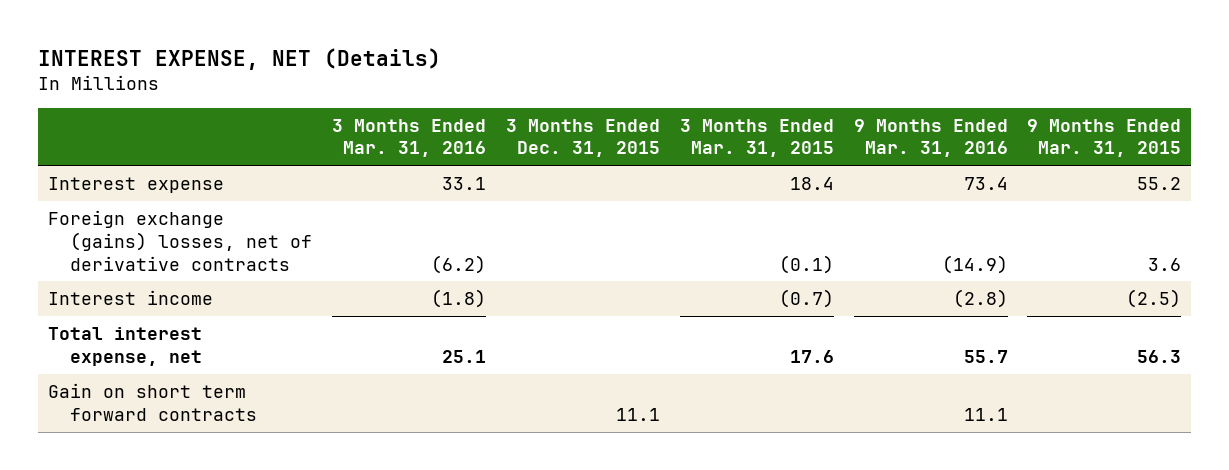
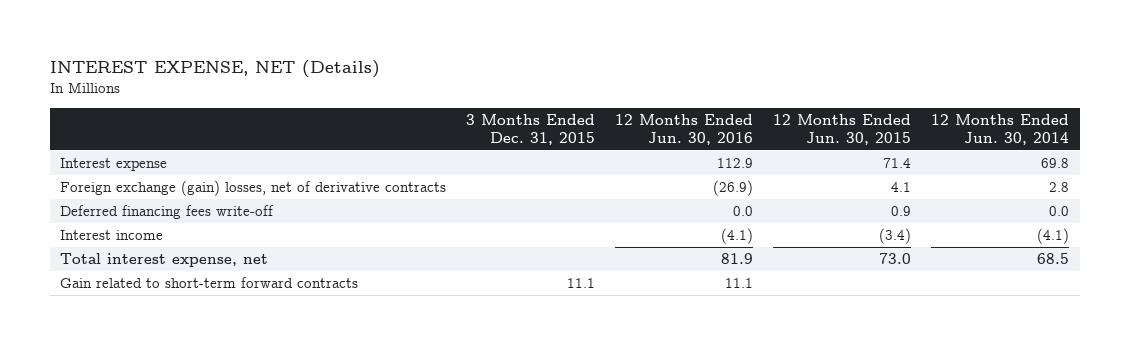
[332,118,487,158] 3 Months Ended Mar. 31, 2016 -> none
[679,118,834,158] 3 Months Ended Mar. 31, 2015 -> none
[853,118,1008,158] 9 Months Ended Mar. 31, 2016 -> none
[1027,118,1182,158] 9 Months Ended Mar. 31, 2015 -> none
none -> [615,113,754,146] 12 Months Ended Jun. 30, 2016
none -> [773,113,912,146] 12 Months Ended Jun. 30, 2015
none -> [931,113,1070,146] 12 Months Ended Jun. 30, 2014
[47,209,313,271] Foreign exchange (gains) losses, net of derivative contracts -> [60,180,447,197] Foreign exchange (gain) losses, net of derivative contracts
none -> [60,205,275,220] Deferred financing fees write-off
[47,382,258,421] Gain on short term forward contracts -> [60,277,359,289] Gain related to short-term forward contracts

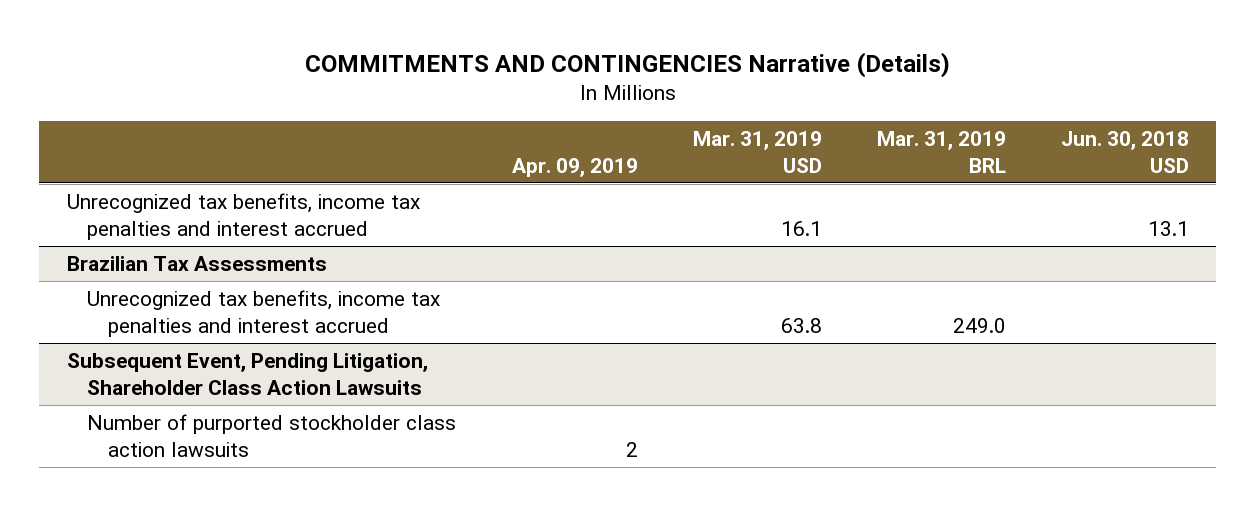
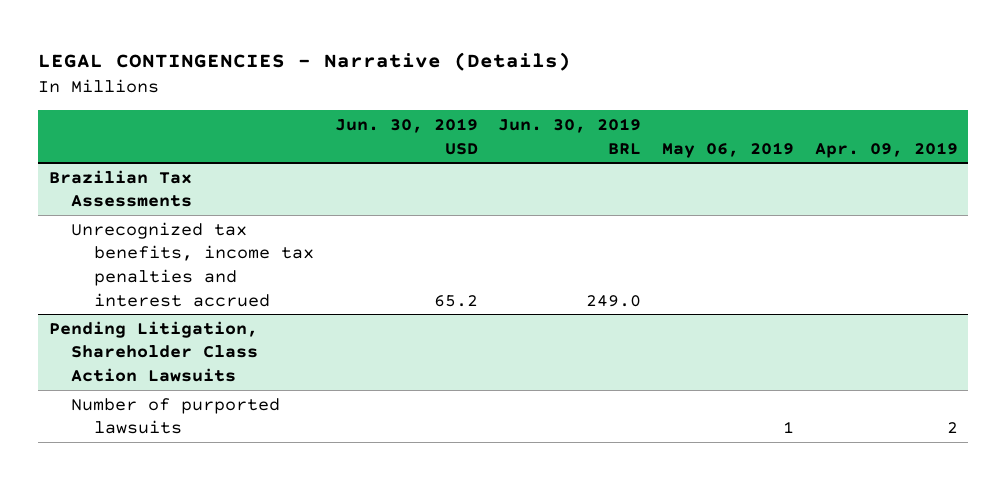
[304,51,950,78] COMMITMENTS AND CONTINGENCIES Narrative (Details) -> [38,52,572,72] LEGAL CONTINGENCIES - Narrative (Details)
[692,131,822,173] Mar. 31, 2019 USD -> none
[876,131,1006,173] Mar. 31, 2019 BRL -> none
[1060,131,1189,173] Jun. 30, 2018 USD -> none
none -> [334,117,478,155] Jun. 30, 2019 USD
none -> [498,117,642,155] Jun. 30, 2019 BRL
none -> [662,141,795,158] May 06, 2019
[66,192,420,240] Unrecognized tax benefits, income tax penalties and interest accrued -> none
[66,352,428,395] Subsequent Event, Pending Litigation, Shareholder Class Action Lawsuits -> [48,320,259,383] Pending Litigation, Shareholder Class Action Lawsuits
[87,413,457,457] Number of purported stockholder class action lawsuits -> [71,397,281,435] Number of purported lawsuits

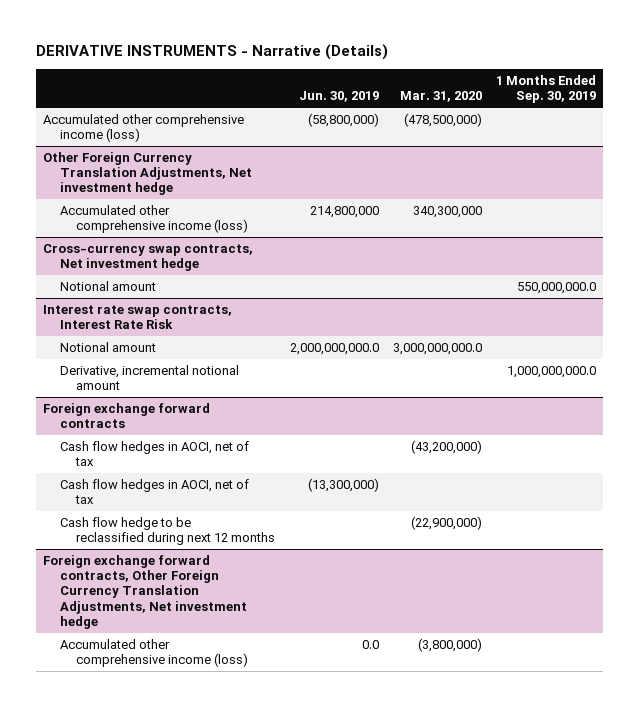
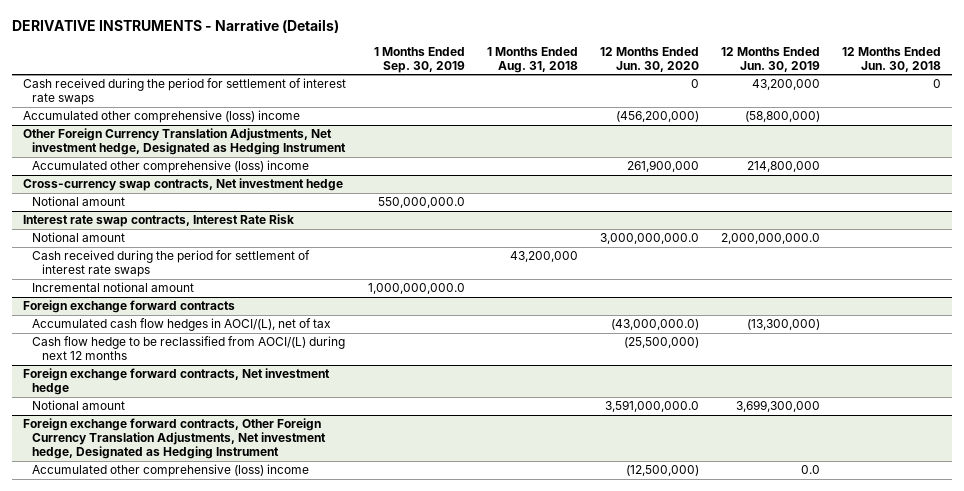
[298,91,379,103] Jun. 30, 2019 -> none
[399,91,482,103] Mar. 31, 2020 -> none
none -> [486,46,578,73] 1 Months Ended Aug. 31, 2018
none -> [599,46,699,72] 12 Months Ended Jun. 30, 2020
none -> [720,46,820,72] 12 Months Ended Jun. 30, 2019
none -> [841,46,941,72] 12 Months Ended Jun. 30, 2018
none -> [22,78,346,106] Cash received during the period for settlement of interest rate swaps
[42,114,244,143] Accumulated other comprehensive income (loss) -> [22,110,300,124] Accumulated other comprehensive (loss) income
[42,152,252,196] Other Foreign Currency Translation Adjustments, Net investment hedge -> [22,128,347,156] Other Foreign Currency Translation Adjustments, Net investment hedge, Designated as Hedging Instrument
[59,205,249,234] Accumulated other comprehensive income (loss) -> [32,160,310,174] Accumulated other comprehensive (loss) income
none -> [32,250,311,278] Cash received during the period for settlement of interest rate swaps
[59,365,239,391] Derivative, incremental notional amount -> [32,282,195,293] Incremental notional amount
[59,479,249,505] Cash flow hedges in AOCI, net of tax -> none
[59,441,249,467] Cash flow hedges in AOCI, net of tax -> [32,318,332,332] Accumulated cash flow hedges in AOCI/(L), net of tax
[59,517,276,546] Cash flow hedge to be reclassified during next 12 months -> [32,336,346,361] Cash flow hedge to be reclassified from AOCI/(L) during next 12 months
none -> [22,368,330,396] Foreign exchange forward contracts, Net investment hedge
none -> [32,400,126,411] Notional amount
[42,555,247,629] Foreign exchange forward contracts, Other Foreign Currency Translation Adjustments, Net investment hedge -> [22,418,327,460] Foreign exchange forward contracts, Other Foreign Currency Translation Adjustments, Net investment hedge, Designated as Hedging Instrument
[59,639,249,668] Accumulated other comprehensive income (loss) -> [32,464,310,478] Accumulated other comprehensive (loss) income

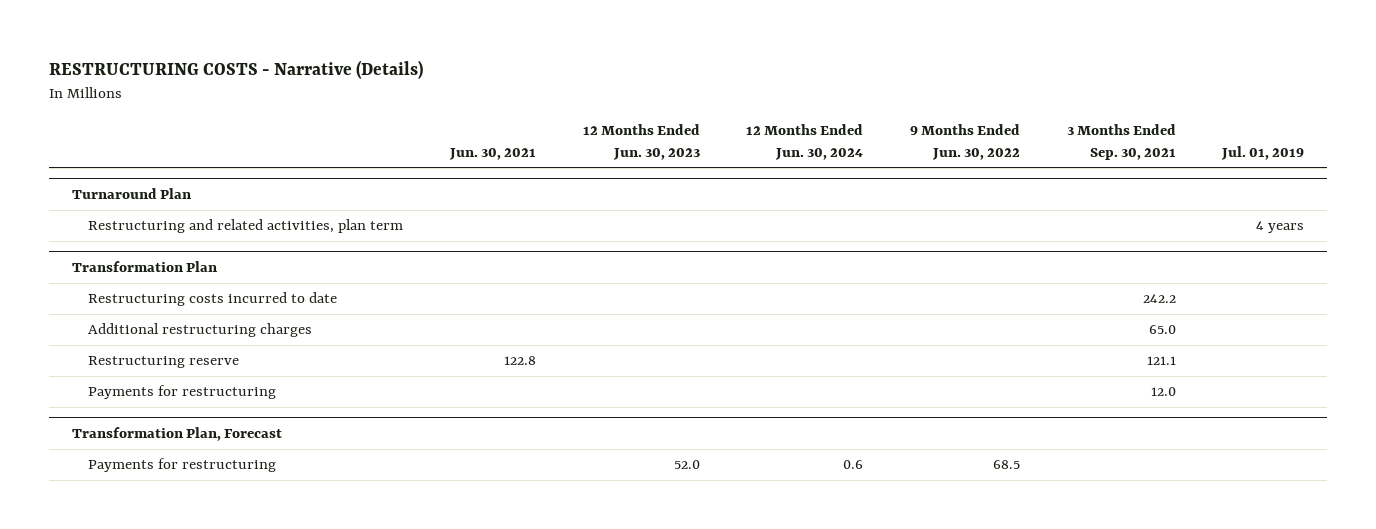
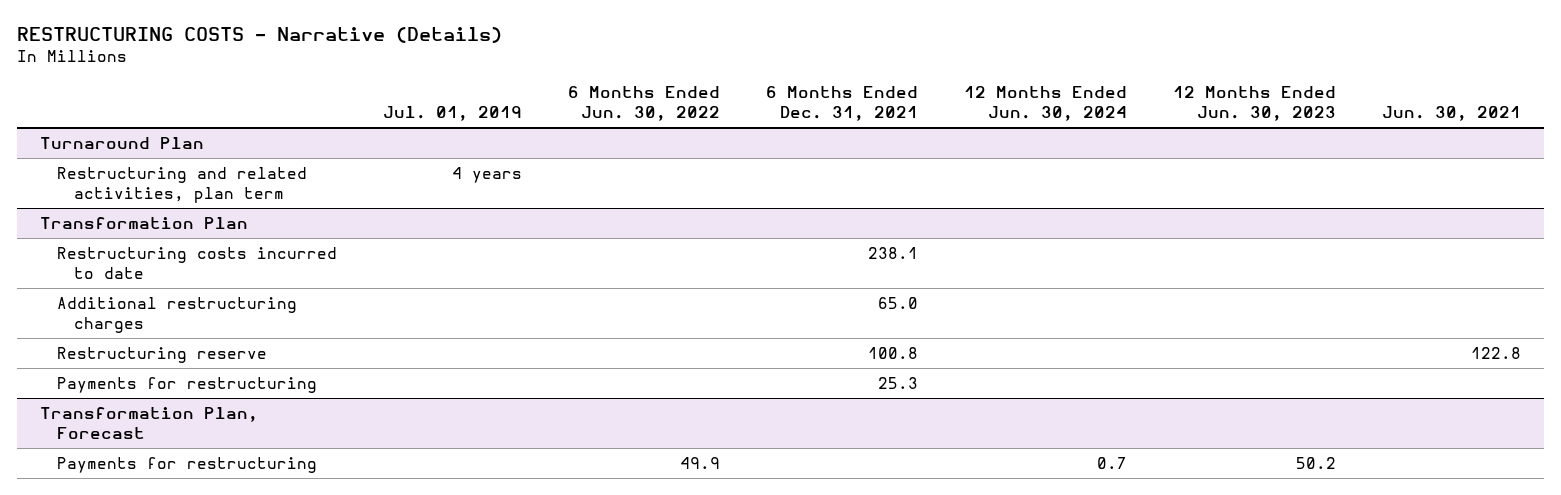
[909,124,1020,160] 9 Months Ended Jun. 30, 2022 -> none
[1066,124,1176,160] 3 Months Ended Sep. 30, 2021 -> none
none -> [568,86,721,122] 6 Months Ended Jun. 30, 2022
none -> [766,86,919,122] 6 Months Ended Dec. 31, 2021
[673,460,700,470] 52.0 -> [1296,456,1337,469] 50.2
[843,460,864,470] 0.6 -> [1097,456,1128,469] 0.7

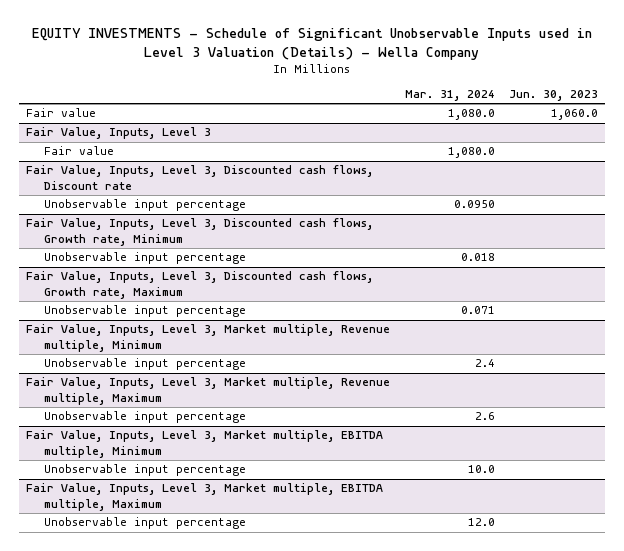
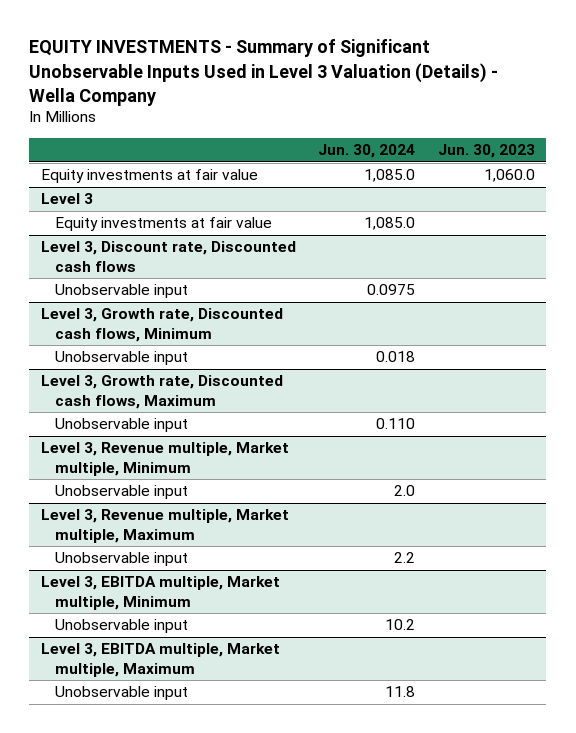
[32,27,593,60] EQUITY INVESTMENTS - Schedule of Significant Unobservable Inputs used in Level 3 Valuation (Details) - Wella Company -> [29,39,499,106] EQUITY INVESTMENTS - Summary of Significant Unobservable Inputs Used in Level 3 Valuation (Details) - Wella Company
[404,90,495,102] Mar. 31, 2024 -> none
none -> [318,144,416,159] Jun. 30, 2024
[26,108,97,118] Fair value -> [40,169,258,184] Equity investments at fair value
[26,127,212,140] Fair Value, Inputs, Level 3 -> [40,193,93,205] Level 3
[44,146,115,156] Fair value -> [54,217,272,232] Equity investments at fair value
[26,165,374,190] Fair Value, Inputs, Level 3, Discounted cash flows, Discount rate -> [40,241,296,272] Level 3, Discount rate, Discounted cash flows
[44,199,247,212] Unobservable input percentage -> [54,284,188,299] Unobservable input
[26,218,374,246] Fair Value, Inputs, Level 3, Discounted cash flows, Growth rate, Minimum -> [40,308,283,342] Level 3, Growth rate, Discounted cash flows, Minimum
[44,252,247,265] Unobservable input percentage -> [54,351,188,366] Unobservable input
[26,271,374,299] Fair Value, Inputs, Level 3, Discounted cash flows, Growth rate, Maximum -> [40,375,283,409] Level 3, Growth rate, Discounted cash flows, Maximum
[44,305,247,318] Unobservable input percentage -> [54,418,188,433] Unobservable input
[26,324,391,352] Fair Value, Inputs, Level 3, Market multiple, Revenue multiple, Minimum -> [40,442,289,476] Level 3, Revenue multiple, Market multiple, Minimum
[44,358,247,371] Unobservable input percentage -> [54,485,188,500] Unobservable input
[26,377,391,405] Fair Value, Inputs, Level 3, Market multiple, Revenue multiple, Maximum -> [40,509,289,543] Level 3, Revenue multiple, Market multiple, Maximum
[44,411,247,424] Unobservable input percentage -> [54,552,188,567] Unobservable input
[26,430,384,458] Fair Value, Inputs, Level 3, Market multiple, EBITDA multiple, Minimum -> [40,576,280,610] Level 3, EBITDA multiple, Market multiple, Minimum
[44,464,247,477] Unobservable input percentage -> [54,619,188,634] Unobservable input
[26,483,384,511] Fair Value, Inputs, Level 3, Market multiple, EBITDA multiple, Maximum -> [40,643,280,677] Level 3, EBITDA multiple, Market multiple, Maximum
[44,517,247,530] Unobservable input percentage -> [54,686,188,701] Unobservable input

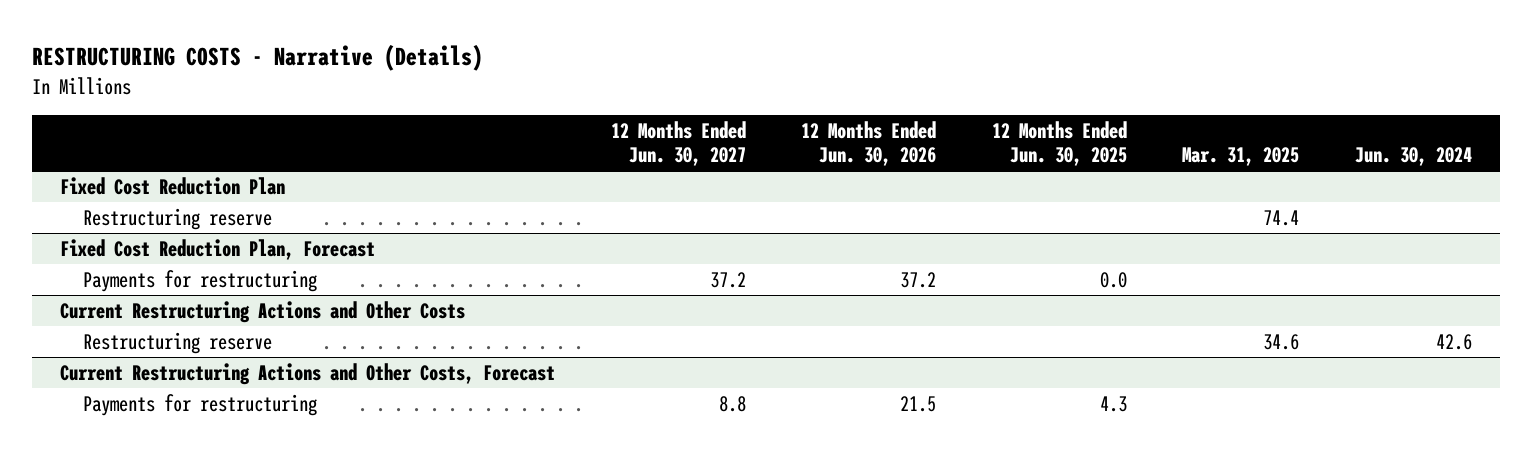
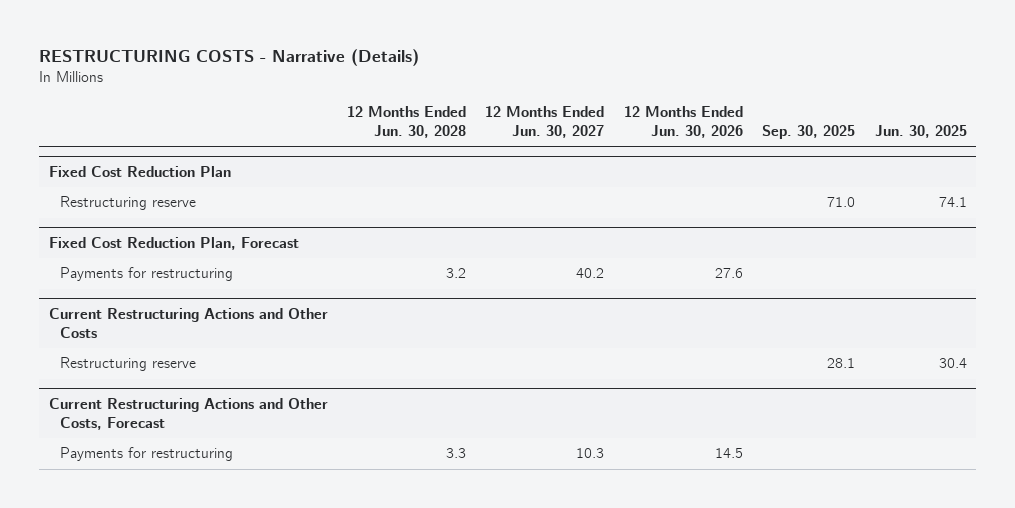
[991,120,1127,167] 12 Months Ended Jun. 30, 2025 -> none
[1182,147,1300,167] Mar. 31, 2025 -> none
[1355,147,1473,167] Jun. 30, 2024 -> none
none -> [347,105,467,138] 12 Months Ended Jun. 30, 2028
none -> [762,124,856,139] Sep. 30, 2025
none -> [874,124,967,138] Jun. 30, 2025
[709,271,746,288] 37.2 -> [576,268,605,279] 40.2
[900,271,937,288] 37.2 -> [714,268,743,279] 27.6
[718,395,746,412] 8.8 -> [576,448,605,459] 10.3
[900,395,937,412] 21.5 -> [714,448,743,459] 14.5

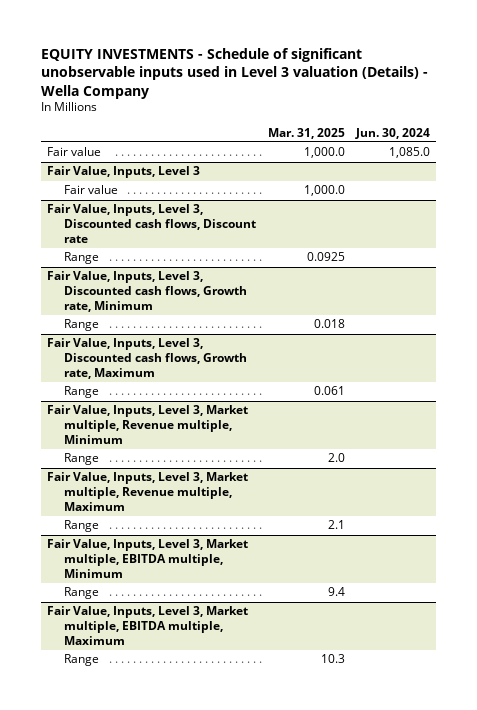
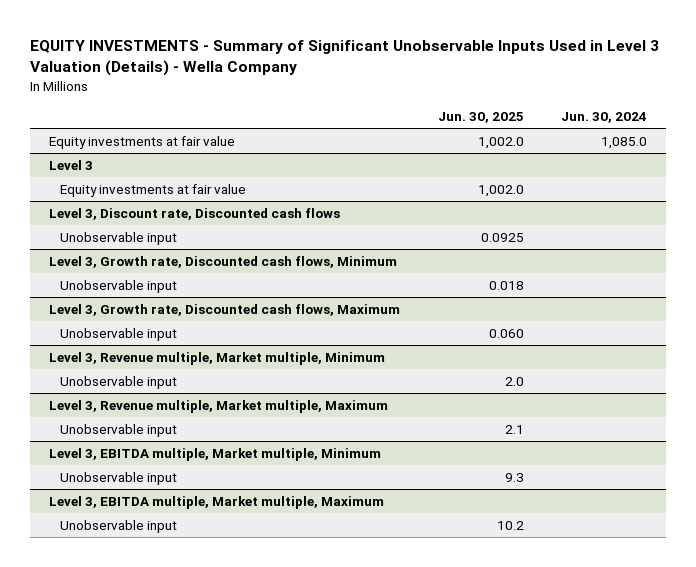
[40,48,428,99] EQUITY INVESTMENTS - Schedule of significant unobservable inputs used in Level 3 valuation (Details) - Wella Company -> [30,40,660,77] EQUITY INVESTMENTS - Summary of Significant Unobservable Inputs Used in Level 3 Valuation (Details) - Wella Company
[267,127,345,139] Mar. 31, 2025 -> none
none -> [437,112,524,124] Jun. 30, 2025
[46,147,101,157] Fair value -> [48,135,235,149] Equity investments at fair value
[46,166,200,179] Fair Value, Inputs, Level 3 -> [48,159,93,170] Level 3
[63,185,118,195] Fair value -> [59,183,246,197] Equity investments at fair value
[46,204,256,244] Fair Value, Inputs, Level 3, Discounted cash flows, Discount rate -> [48,207,340,220] Level 3, Discount rate, Discounted cash flows
[63,252,99,265] Range -> [59,231,177,245] Unobservable input
[46,271,247,313] Fair Value, Inputs, Level 3, Discounted cash flows, Growth rate, Minimum -> [48,255,397,268] Level 3, Growth rate, Discounted cash flows, Minimum
[63,319,99,332] Range -> [59,279,177,293] Unobservable input
[46,338,247,380] Fair Value, Inputs, Level 3, Discounted cash flows, Growth rate, Maximum -> [48,303,400,316] Level 3, Growth rate, Discounted cash flows, Maximum
[63,386,99,399] Range -> [59,327,177,341] Unobservable input
[46,405,248,445] Fair Value, Inputs, Level 3, Market multiple, Revenue multiple, Minimum -> [48,351,385,365] Level 3, Revenue multiple, Market multiple, Minimum
[63,453,99,466] Range -> [59,375,177,389] Unobservable input
[46,472,248,512] Fair Value, Inputs, Level 3, Market multiple, Revenue multiple, Maximum -> [48,399,388,413] Level 3, Revenue multiple, Market multiple, Maximum
[63,520,99,533] Range -> [59,423,177,437] Unobservable input
[46,539,248,579] Fair Value, Inputs, Level 3, Market multiple, EBITDA multiple, Minimum -> [48,447,381,461] Level 3, EBITDA multiple, Market multiple, Minimum
[63,587,99,600] Range -> [59,471,177,485] Unobservable input
[46,606,248,646] Fair Value, Inputs, Level 3, Market multiple, EBITDA multiple, Maximum -> [48,495,384,509] Level 3, EBITDA multiple, Market multiple, Maximum
[63,654,99,667] Range -> [59,519,177,533] Unobservable input

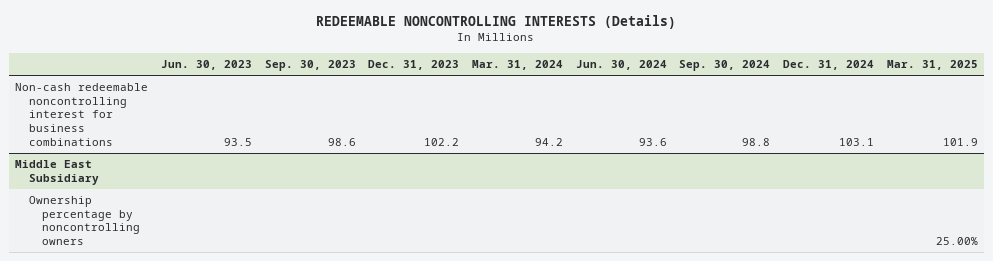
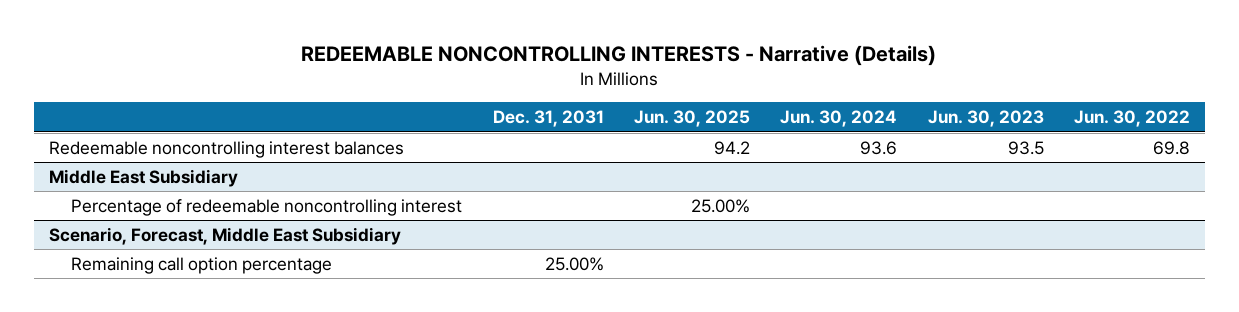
[316,15,677,30] REDEEMABLE NONCONTROLLING INTERESTS (Details) -> [301,44,937,66] REDEEMABLE NONCONTROLLING INTERESTS - Narrative (Details)
[264,59,356,71] Sep. 30, 2023 -> none
[368,59,460,70] Dec. 31, 2023 -> none
[471,59,563,70] Mar. 31, 2024 -> none
[679,59,771,71] Sep. 30, 2024 -> none
[782,59,874,70] Dec. 31, 2024 -> none
[886,59,978,70] Mar. 31, 2025 -> none
none -> [492,110,604,128] Dec. 31, 2031
none -> [633,110,750,128] Jun. 30, 2025
none -> [1074,110,1191,128] Jun. 30, 2022
[15,83,149,146] Non-cash redeemable noncontrolling interest for business combinations -> [48,140,404,158] Redeemable noncontrolling interest balances
[28,196,141,245] Ownership percentage by noncontrolling owners -> [71,198,463,216] Percentage of redeemable noncontrolling interest
none -> [48,226,401,245] Scenario, Forecast, Middle East Subsidiary
none -> [71,256,333,274] Remaining call option percentage

